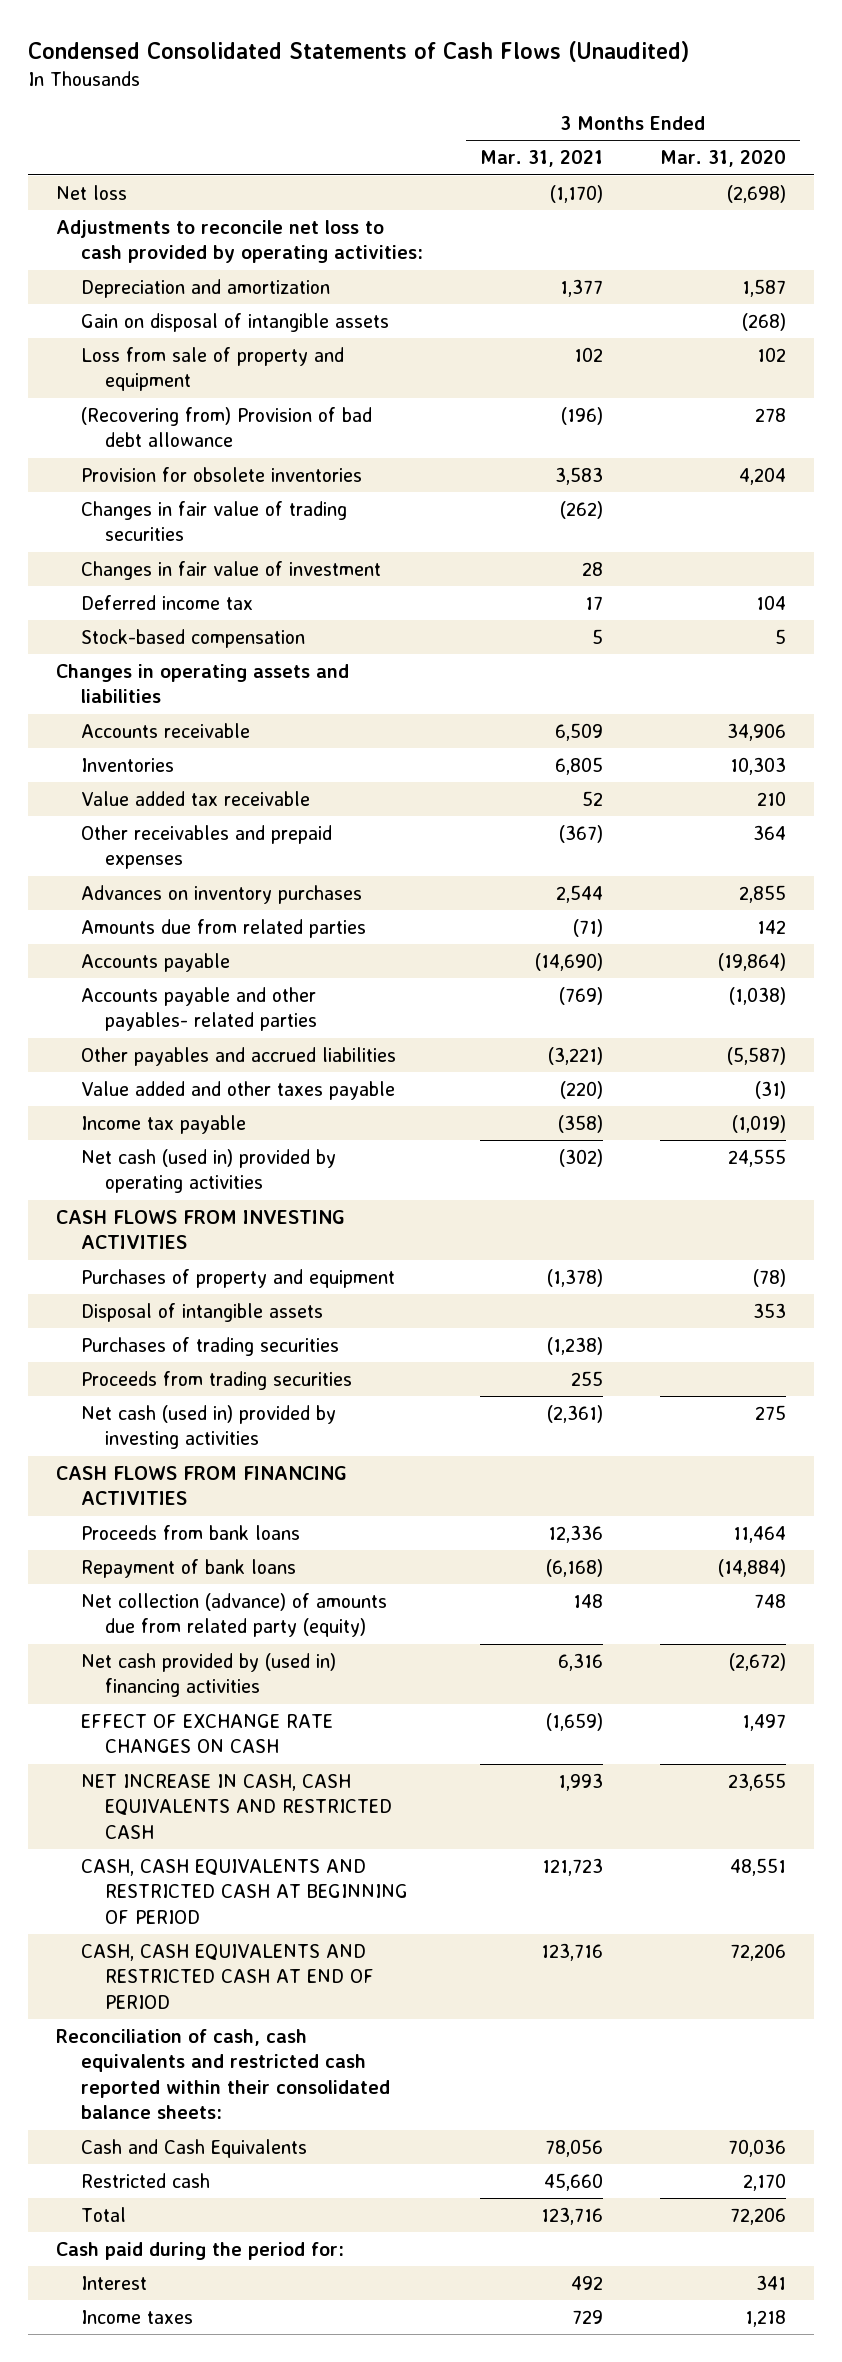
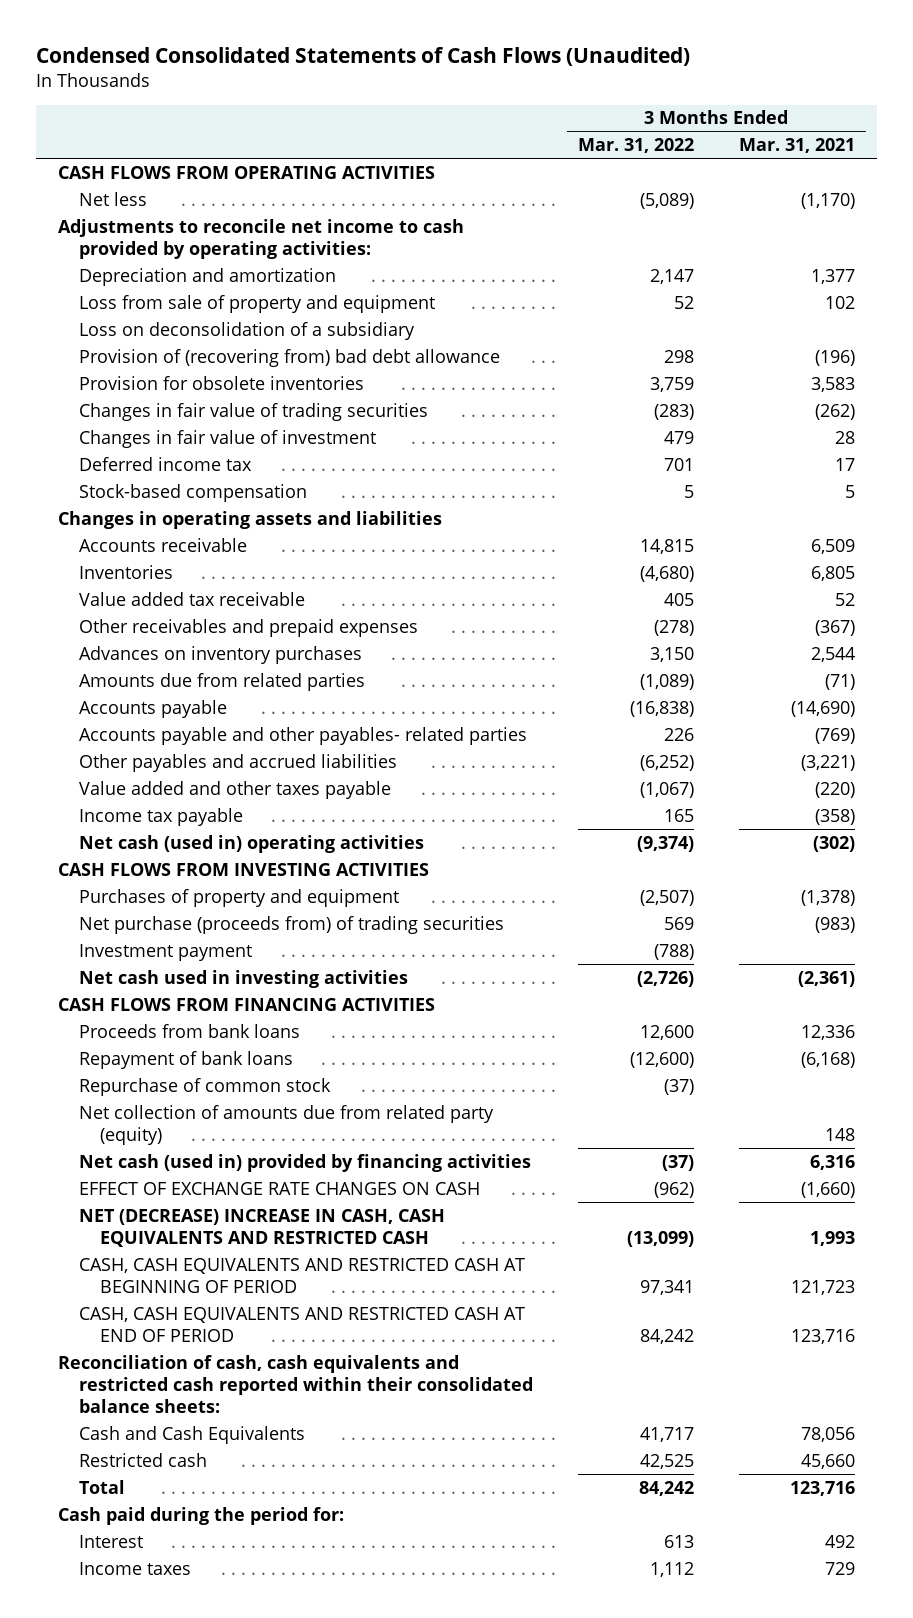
[659,150,786,168] Mar. 31, 2020 -> none
none -> [577,138,694,154] Mar. 31, 2022
none -> [58,165,436,179] CASH FLOWS FROM OPERATING ACTIVITIES
[56,184,128,200] Net loss -> [79,191,148,206] Net less
[56,219,423,264] Adjustments to reconcile net loss to cash provided by operating activities: -> [58,218,465,259] Adjustments to reconcile net income to cash provided by operating activities:
[80,312,389,332] Gain on disposal of intangible assets -> none
none -> [79,321,416,340] Loss on deconsolidation of a subsidiary
[80,406,372,448] (Recovering from) Provision of bad debt allowance -> [79,348,501,367] Provision of (recovering from) bad debt allowance
[80,1148,336,1194] Net cash (used in) provided by operating activities -> [79,834,425,853] Net cash (used in) operating activities
[80,1302,323,1322] Disposal of intangible assets -> none
[80,1336,339,1356] Purchases of trading securities -> none
[80,1370,352,1390] Proceeds from trading securities -> [79,915,505,934] Net purchase (proceeds from) of trading securities
[570,1370,603,1386] 255 -> [814,916,855,933] (983)
none -> [79,943,253,961] Investment payment
[80,1404,336,1450] Net cash (used in) provided by investing activities -> [79,969,409,988] Net cash used in investing activities
none -> [79,1077,332,1096] Repurchase of common stock
[80,1592,387,1638] Net collection (advance) of amounts due from related party (equity) -> [79,1104,495,1145] Net collection of amounts due from related party (equity)
[80,1652,336,1698] Net cash provided by (used in) financing activities -> [79,1153,532,1172] Net cash (used in) provided by financing activities
[545,1712,603,1731] (1,659) -> [800,1181,855,1198] (1,660)
[80,1773,393,1839] NET INCREASE IN CASH, CASH EQUIVALENTS AND RESTRICTED CASH -> [79,1208,446,1247] NET (DECREASE) INCREASE IN CASH, CASH EQUIVALENTS AND RESTRICTED CASH

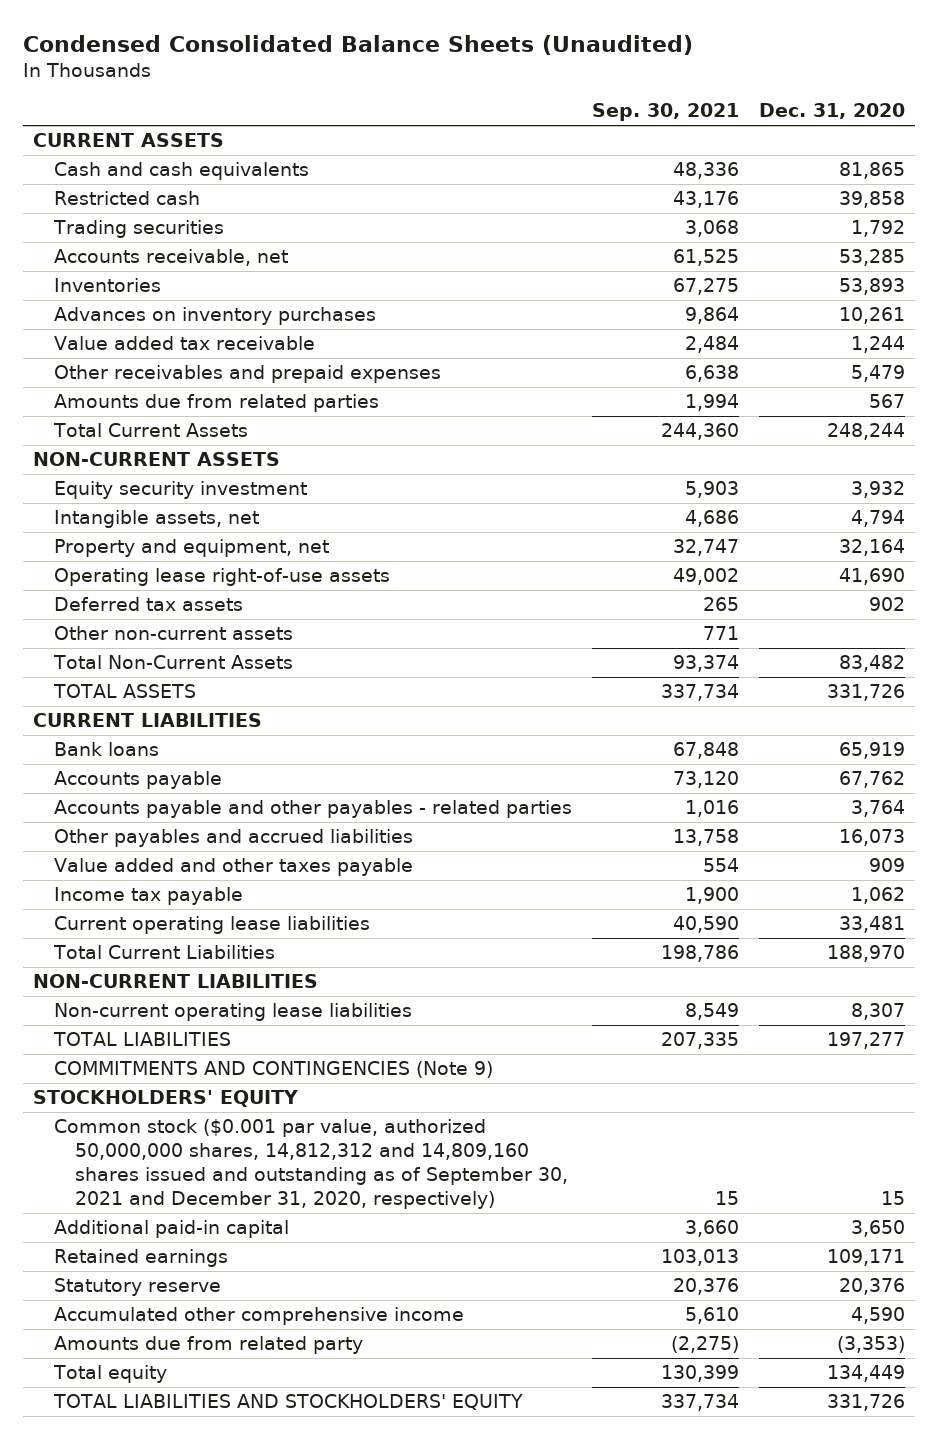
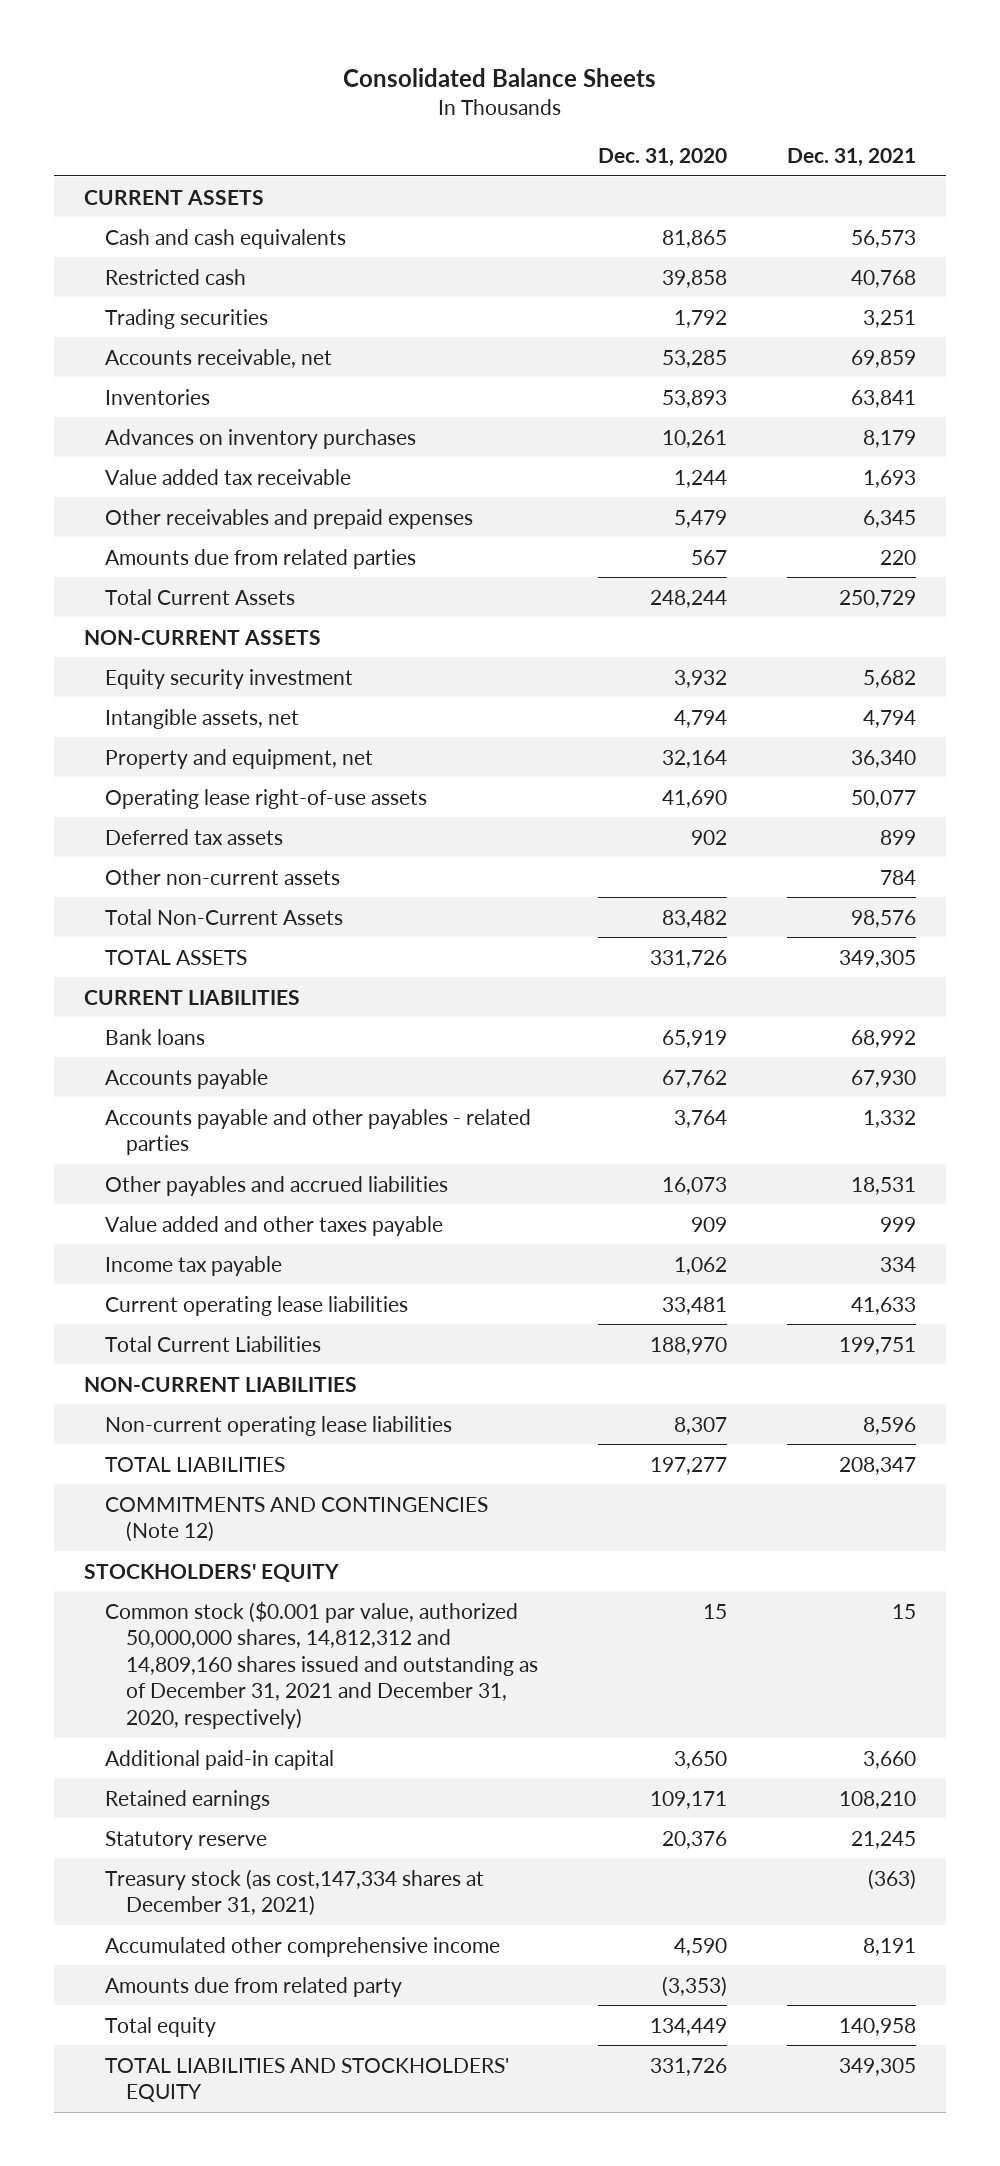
[23,35,694,56] Condensed Consolidated Balance Sheets (Unaudited) -> [343,67,657,87] Consolidated Balance Sheets
[591,103,739,122] Sep. 30, 2021 -> none
none -> [786,148,916,168] Dec. 31, 2021
[53,1061,493,1079] COMMITMENTS AND CONTINGENCIES (Note 9) -> [105,1496,489,1543] COMMITMENTS AND CONTINGENCIES (Note 12)
[53,1119,569,1210] Common stock ($0.001 par value, authorized 50,000,000 shares, 14,812,312 and 14,809,160 shares issued and outstanding as of September 30, 2021 and December 31, 2020, respectively) -> [105,1600,539,1729] Common stock ($0.001 par value, authorized 50,000,000 shares, 14,812,312 and 14,809,160 shares issued and outstanding as of December 31, 2021 and December 31, 2020, respectively)
none -> [105,1868,485,1917] Treasury stock (as cost,147,334 shares at December 31, 2021)

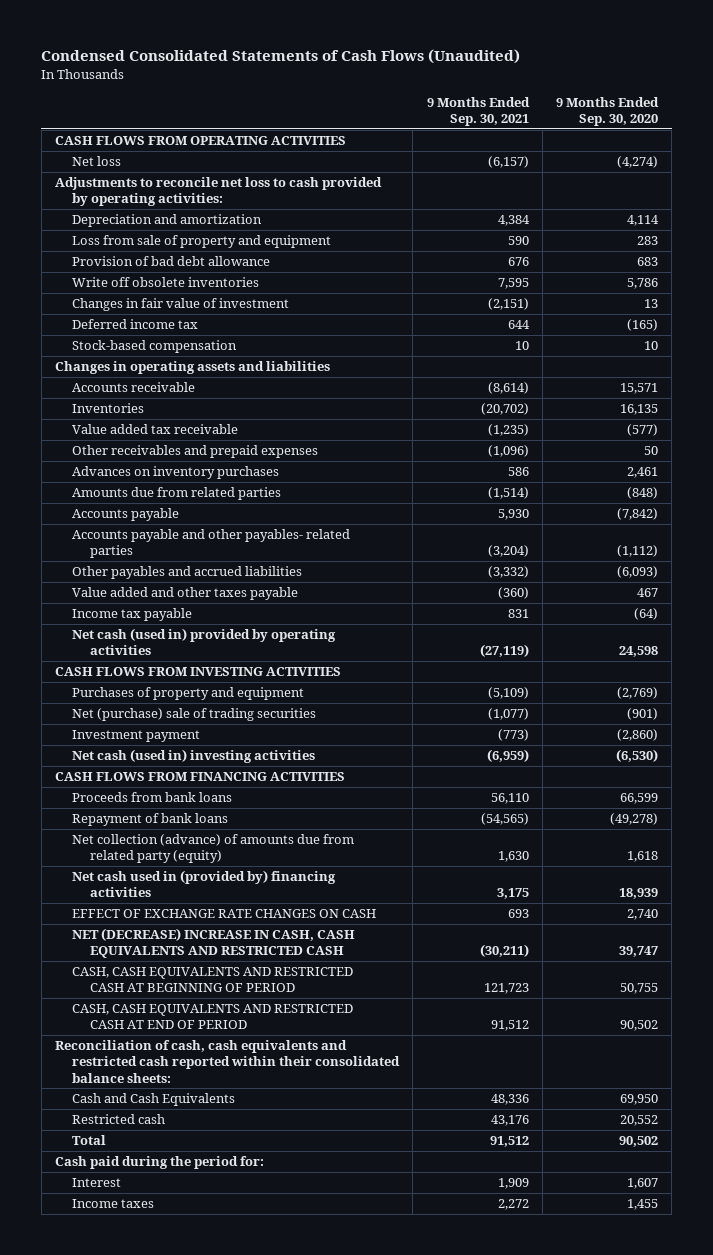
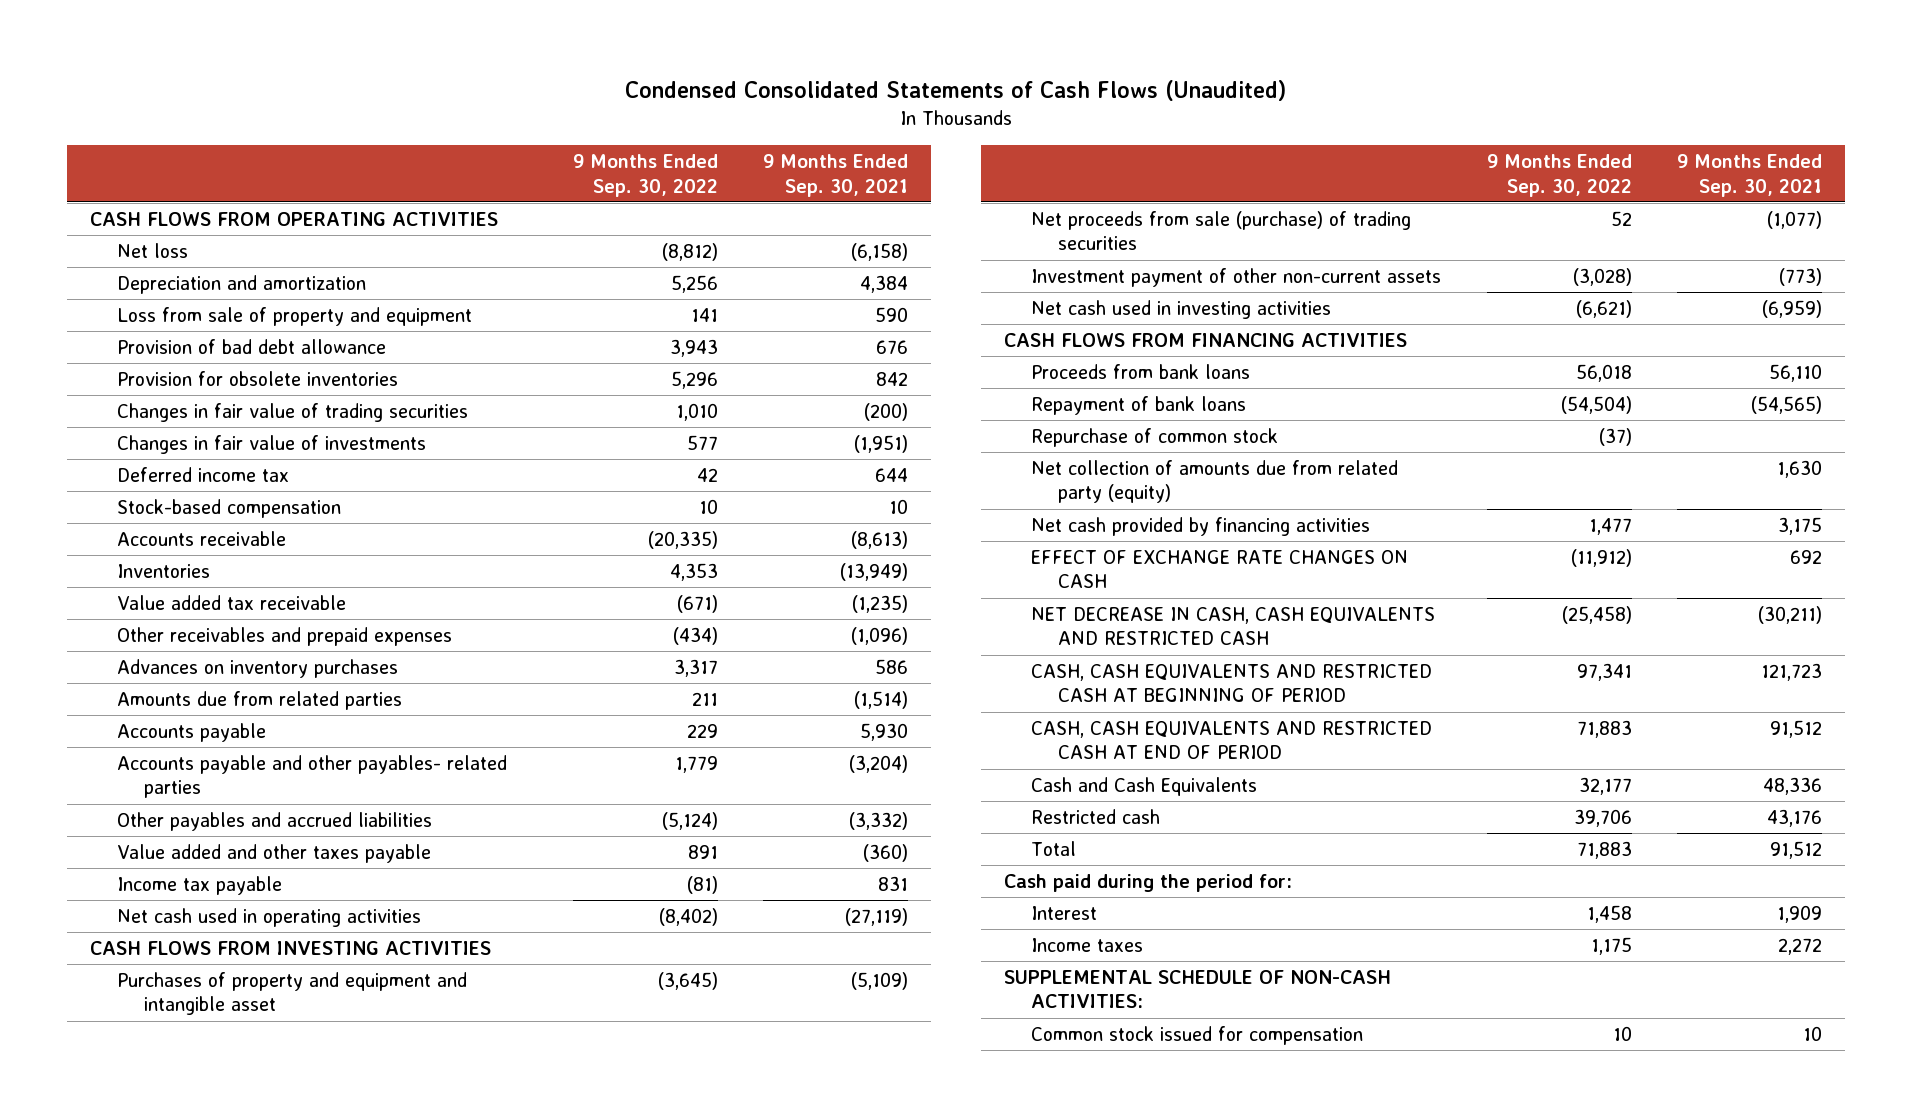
[556,96,660,127] 9 Months Ended Sep. 30, 2020 -> none
none -> [572,153,718,197] 9 Months Ended Sep. 30, 2022
[54,176,382,207] Adjustments to reconcile net loss to cash provided by operating activities: -> none
[487,155,529,168] (6,157) -> [851,242,909,261] (6,158)
[72,276,260,287] Write off obsolete inventories -> [117,370,399,386] Provision for obsolete inventories
[497,277,529,289] 7,595 -> [876,371,909,386] 842
none -> [117,402,469,422] Changes in fair value of trading securities
[72,297,290,311] Changes in fair value of investment -> [117,434,427,454] Changes in fair value of investments
[487,297,529,310] (2,151) -> [854,434,909,453] (1,951)
[54,360,330,374] Changes in operating assets and liabilities -> none
[487,381,529,394] (8,614) -> [851,530,909,549] (8,613)
[480,402,529,415] (20,702) -> [840,562,909,581] (13,949)
[72,627,337,656] Net cash (used in) provided by operating activities -> [117,907,422,927] Net cash used in operating activities
[72,686,305,700] Purchases of property and equipment -> [117,971,468,1016] Purchases of property and equipment and intangible asset
[72,707,317,721] Net (purchase) sale of trading securities -> [1030,210,1411,251] Net proceeds from sale (purchase) of trading securities
[72,729,201,742] Investment payment -> [1030,267,1441,287] Investment payment of other non-current assets
[72,748,316,763] Net cash (used in) investing activities -> [1030,299,1331,319] Net cash used in investing activities
none -> [1030,427,1278,447] Repurchase of common stock
[72,833,355,864] Net collection (advance) of amounts due from related party (equity) -> [1030,459,1398,504] Net collection of amounts due from related party (equity)
[72,869,337,898] Net cash used in (provided by) financing activities -> [1030,516,1370,536] Net cash provided by financing activities
[507,908,529,918] 693 -> [1790,549,1823,564] 692
[72,927,356,959] NET (DECREASE) INCREASE IN CASH, CASH EQUIVALENTS AND RESTRICTED CASH -> [1030,606,1435,646] NET DECREASE IN CASH, CASH EQUIVALENTS AND RESTRICTED CASH
[54,1039,401,1083] Reconciliation of cash, cash equivalents and restricted cash reported within their consolidated balance sheets: -> none
none -> [1003,969,1391,1009] SUPPLEMENTAL SCHEDULE OF NON-CASH ACTIVITIES:
none -> [1030,1025,1363,1045] Common stock issued for compensation

